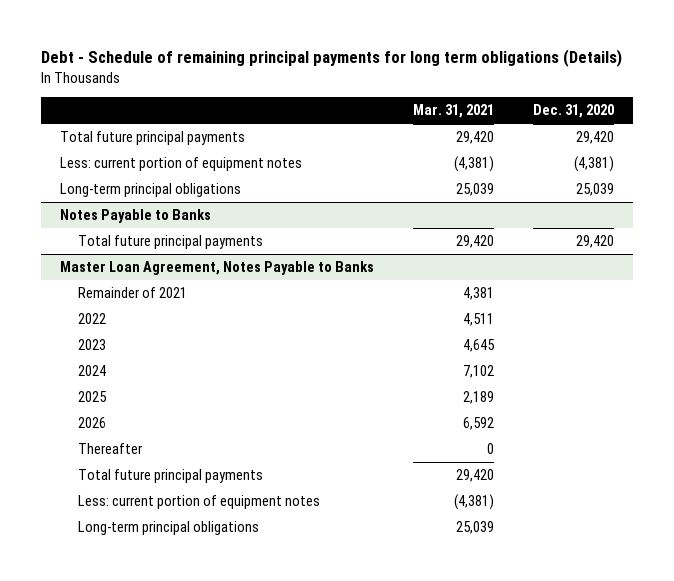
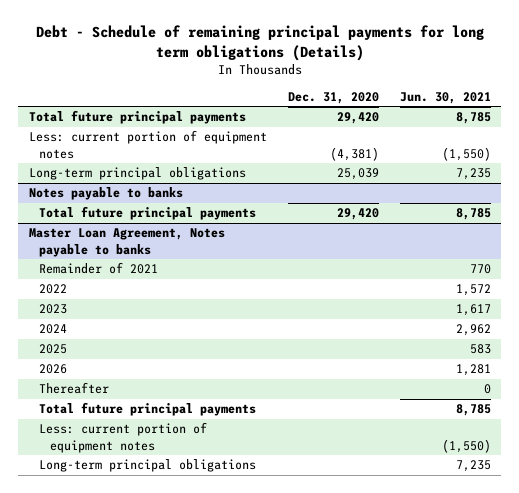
[412,104,494,119] Mar. 31, 2021 -> none
none -> [399,91,491,104] Jun. 30, 2021
[60,209,212,224] Notes Payable to Banks -> [28,187,183,201] Notes payable to banks
[60,261,375,276] Master Loan Agreement, Notes Payable to Banks -> [28,228,225,257] Master Loan Agreement, Notes payable to banks

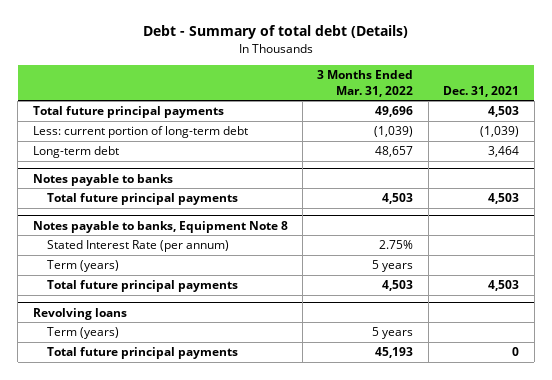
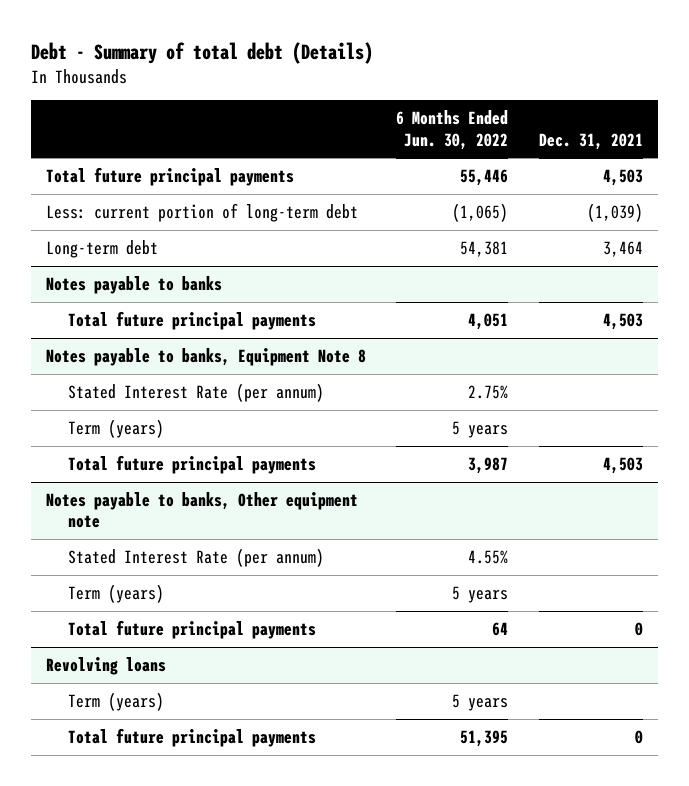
[317,70,414,97] 3 Months Ended Mar. 31, 2022 -> none
none -> [396,110,509,150] 6 Months Ended Jun. 30, 2022
none -> [46,491,359,529] Notes payable to banks, Other equipment note
none -> [68,547,325,567] Stated Interest Rate (per annum)
none -> [68,583,165,603] Term (years)
none -> [68,619,317,639] Total future principal payments

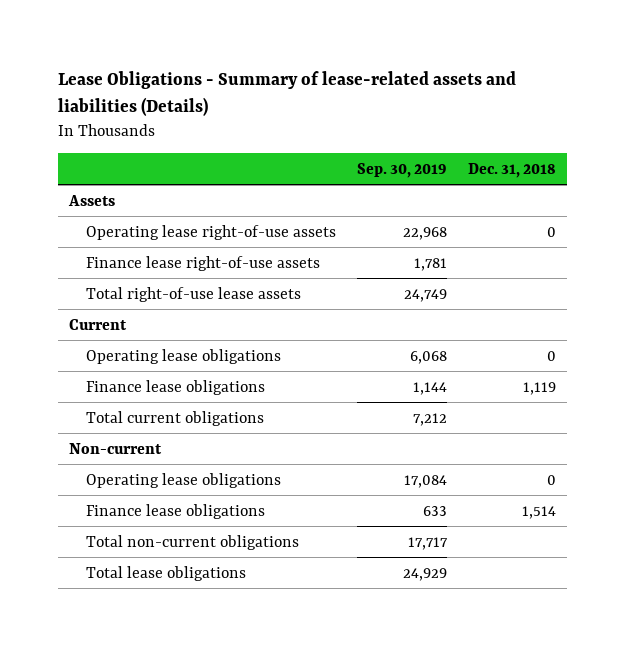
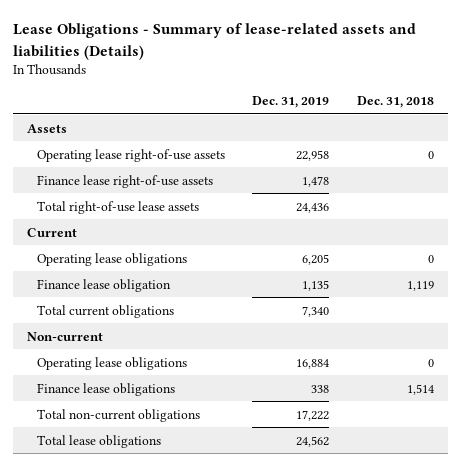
[356,162,447,178] Sep. 30, 2019 -> none
none -> [252,96,330,109] Dec. 31, 2019
[85,379,265,395] Finance lease obligations -> [36,278,171,292] Finance lease obligation

